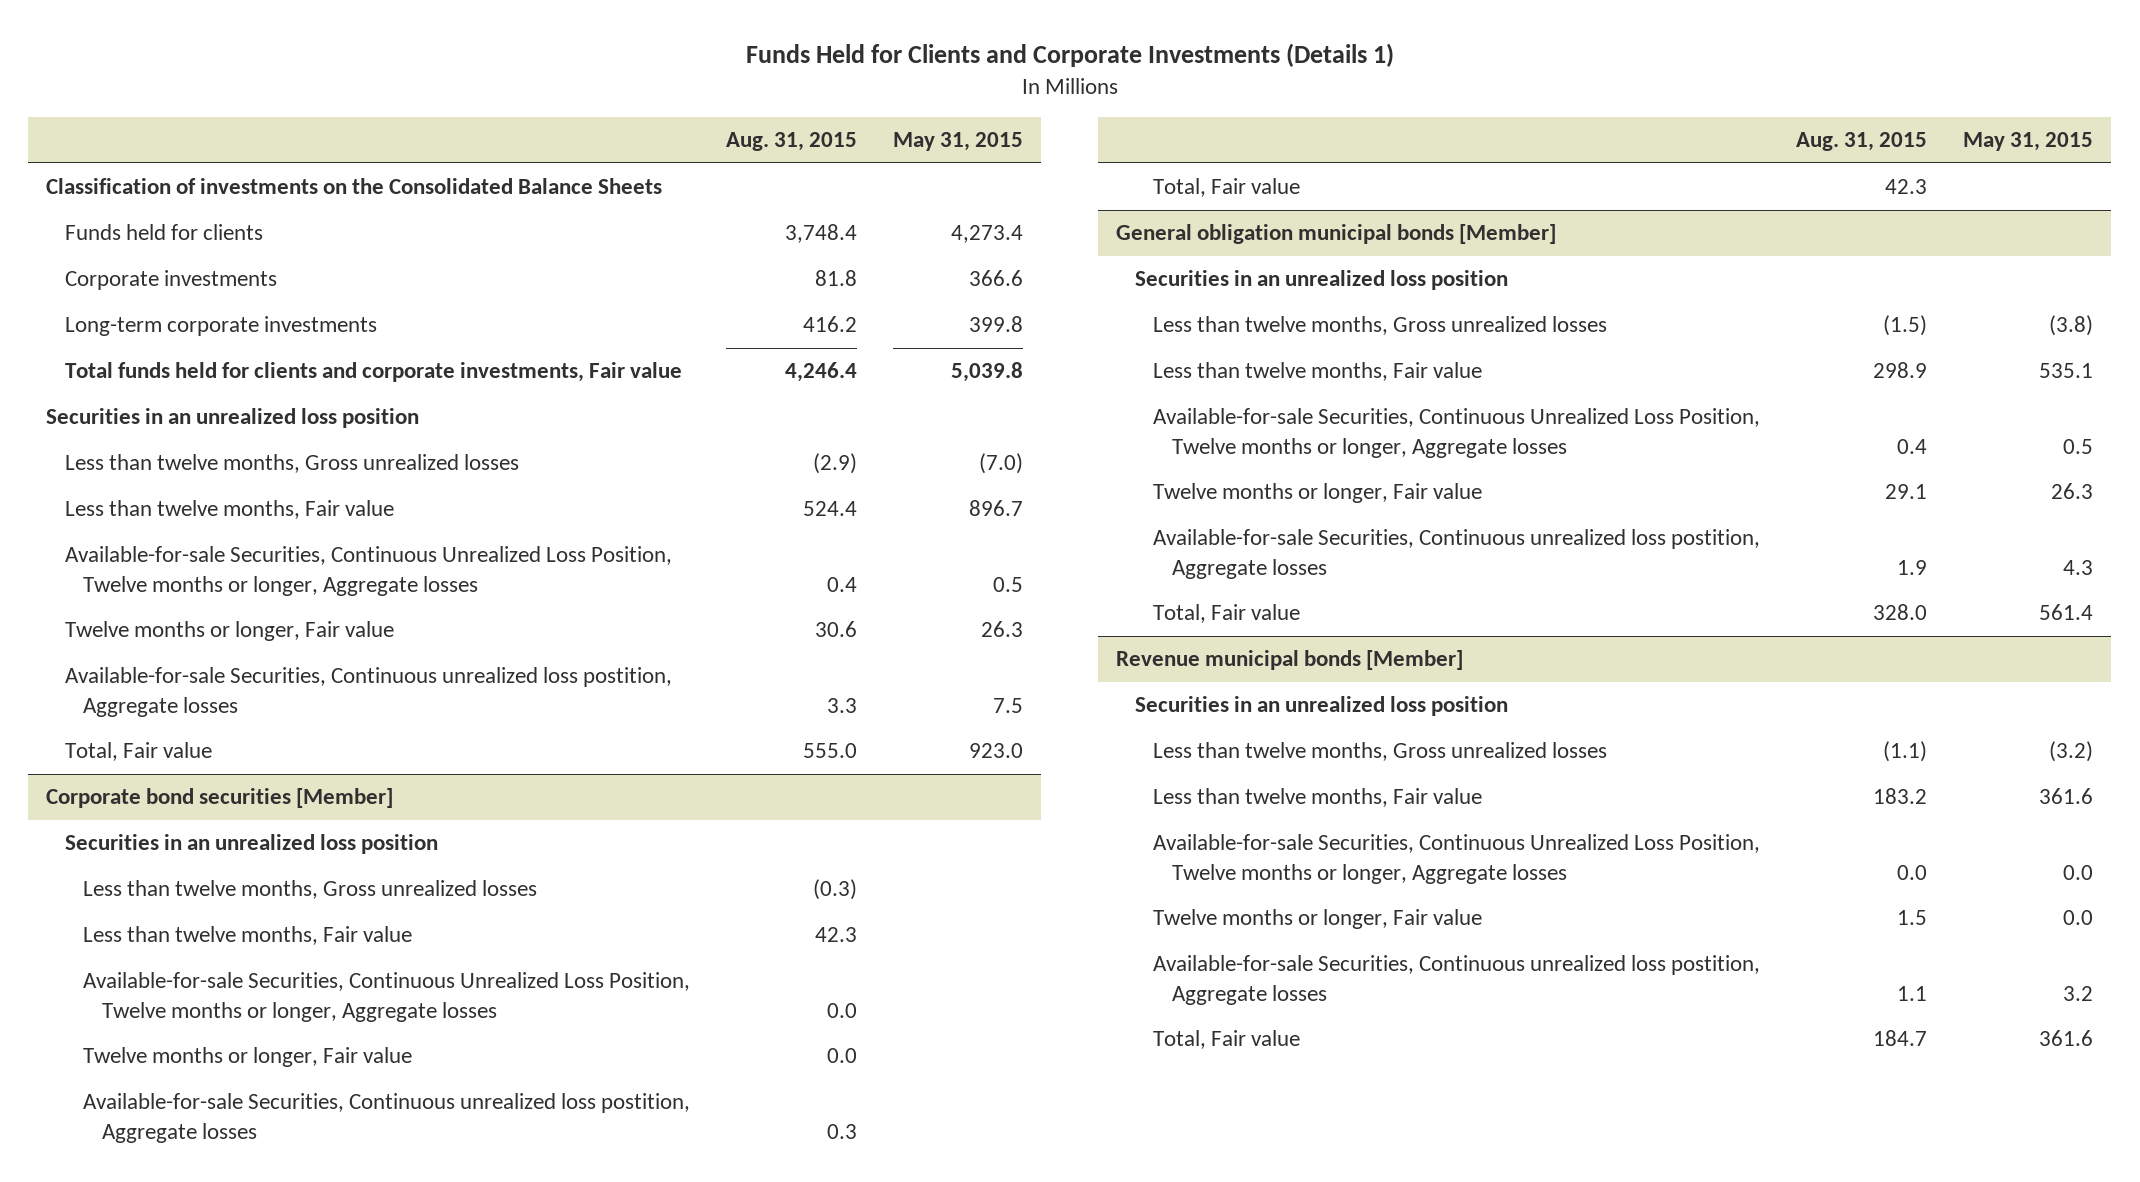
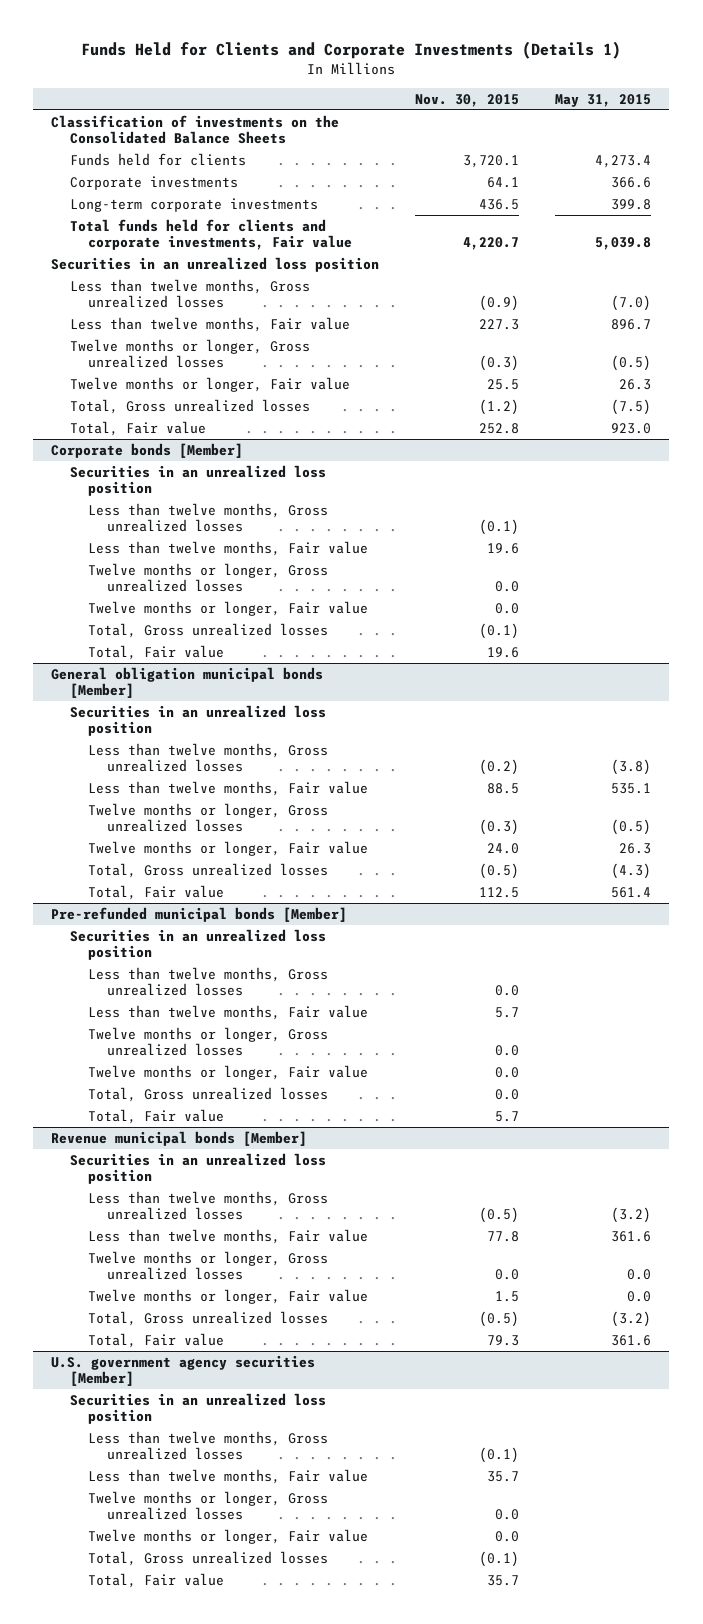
[726,132,858,152] Aug. 31, 2015 -> none
none -> [415,93,520,107] Nov. 30, 2015
[64,546,672,596] Available-for-sale Securities, Continuous Unrealized Loss Position, Twelve months or longer, Aggregate losses -> [69,339,310,369] Twelve months or longer, Gross unrealized losses
[993,576,1024,592] 0.5 -> [611,355,652,372] (0.5)
[64,667,672,717] Available-for-sale Securities, Continuous unrealized loss postition, Aggregate losses -> none
none -> [69,399,310,415] Total, Gross unrealized losses
[46,788,394,809] Corporate bond securities [Member] -> [51,443,244,459] Corporate bonds [Member]
[83,972,691,1022] Available-for-sale Securities, Continuous Unrealized Loss Position, Twelve months or longer, Aggregate losses -> [88,563,329,593] Twelve months or longer, Gross unrealized losses
[83,1093,691,1143] Available-for-sale Securities, Continuous unrealized loss postition, Aggregate losses -> [88,623,329,639] Total, Gross unrealized losses
[1153,408,1761,458] Available-for-sale Securities, Continuous Unrealized Loss Position, Twelve months or longer, Aggregate losses -> [88,803,329,833] Twelve months or longer, Gross unrealized losses
[2063,438,2094,454] 0.5 -> [611,819,652,836] (0.5)
[1153,529,1761,579] Available-for-sale Securities, Continuous unrealized loss postition, Aggregate losses -> none
none -> [88,863,329,879] Total, Gross unrealized losses
none -> [51,907,348,923] Pre-refunded municipal bonds [Member]
none -> [69,929,326,961] Securities in an unrealized loss position
none -> [88,967,329,997] Less than twelve months, Gross unrealized losses
none -> [88,1005,369,1021] Less than twelve months, Fair value
none -> [88,1027,329,1057] Twelve months or longer, Gross unrealized losses
none -> [88,1065,369,1081] Twelve months or longer, Fair value
none -> [88,1087,329,1103] Total, Gross unrealized losses
none -> [88,1109,225,1125] Total, Fair value
[1153,834,1761,884] Available-for-sale Securities, Continuous Unrealized Loss Position, Twelve months or longer, Aggregate losses -> [88,1251,329,1281] Twelve months or longer, Gross unrealized losses
[1153,955,1761,1005] Available-for-sale Securities, Continuous unrealized loss postition, Aggregate losses -> none
none -> [88,1311,329,1327] Total, Gross unrealized losses
none -> [51,1355,316,1387] U.S. government agency securities [Member]
none -> [69,1393,326,1425] Securities in an unrealized loss position
none -> [88,1431,329,1461] Less than twelve months, Gross unrealized losses
none -> [88,1469,369,1485] Less than twelve months, Fair value
none -> [88,1491,329,1521] Twelve months or longer, Gross unrealized losses
none -> [88,1529,369,1545] Twelve months or longer, Fair value
none -> [88,1551,329,1567] Total, Gross unrealized losses
none -> [88,1573,225,1589] Total, Fair value

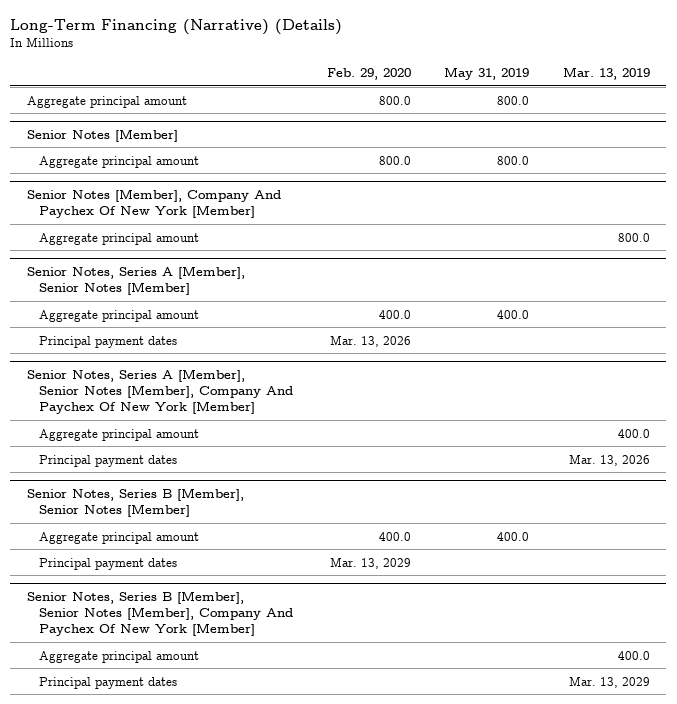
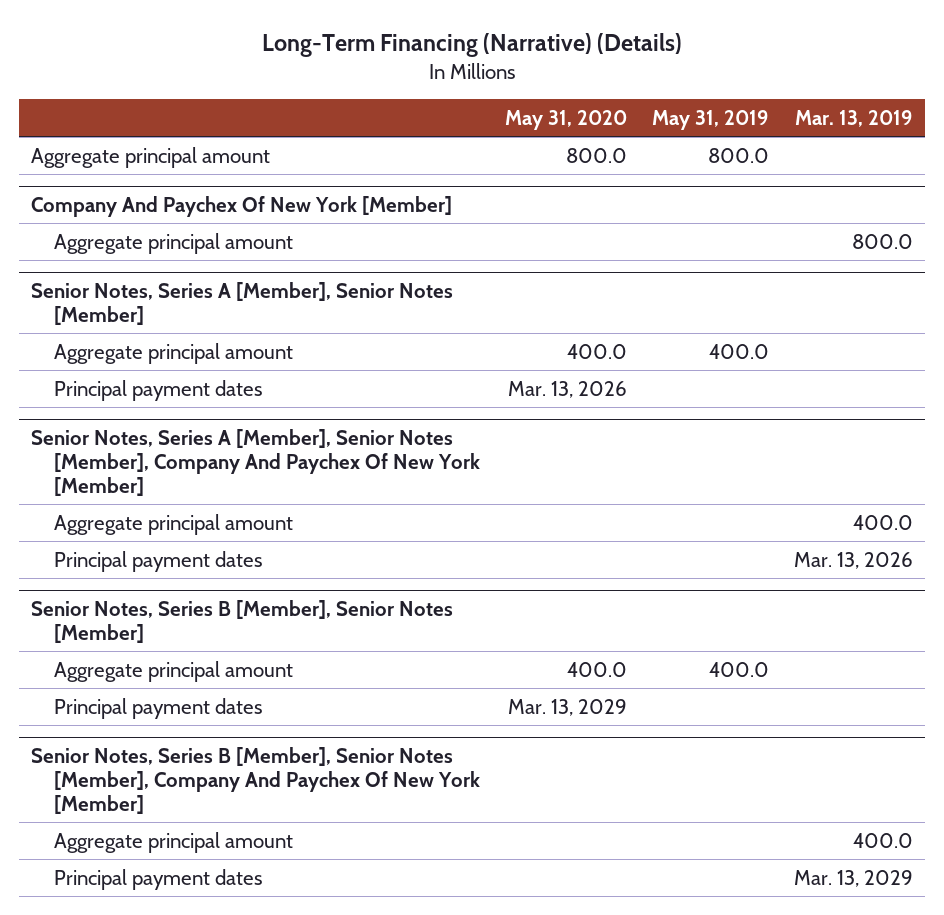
[326,68,411,81] Feb. 29, 2020 -> none
none -> [504,109,627,130] May 31, 2020
[26,128,178,142] Senior Notes [Member] -> none
[39,155,200,168] Aggregate principal amount -> none
[26,188,281,218] Senior Notes [Member], Company And Paychex Of New York [Member] -> [31,195,453,217] Company And Paychex Of New York [Member]

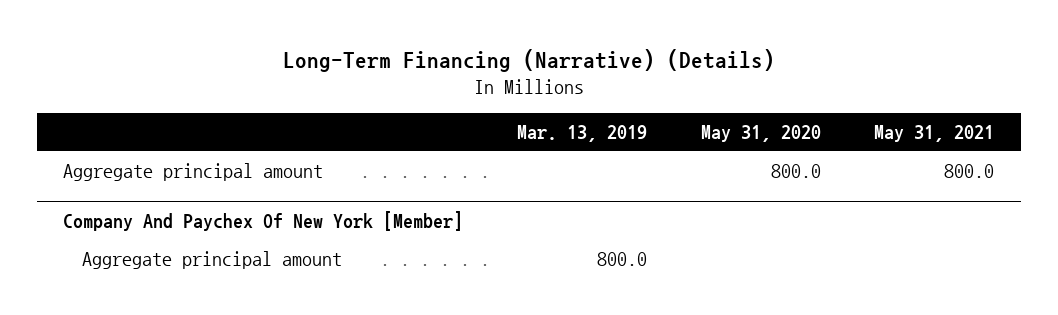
[651,109,769,130] May 31, 2019 -> none
none -> [874,125,995,143] May 31, 2021
[31,281,454,325] Senior Notes, Series A [Member], Senior Notes [Member] -> none
[53,342,293,364] Aggregate principal amount -> none
[53,379,262,401] Principal payment dates -> none
[31,428,480,497] Senior Notes, Series A [Member], Senior Notes [Member], Company And Paychex Of New York [Member] -> none
[53,513,293,535] Aggregate principal amount -> none
[53,550,262,572] Principal payment dates -> none
[31,599,454,643] Senior Notes, Series B [Member], Senior Notes [Member] -> none
[53,660,293,682] Aggregate principal amount -> none
[53,697,262,719] Principal payment dates -> none
[31,746,480,815] Senior Notes, Series B [Member], Senior Notes [Member], Company And Paychex Of New York [Member] -> none
[53,831,293,853] Aggregate principal amount -> none
[53,868,262,890] Principal payment dates -> none

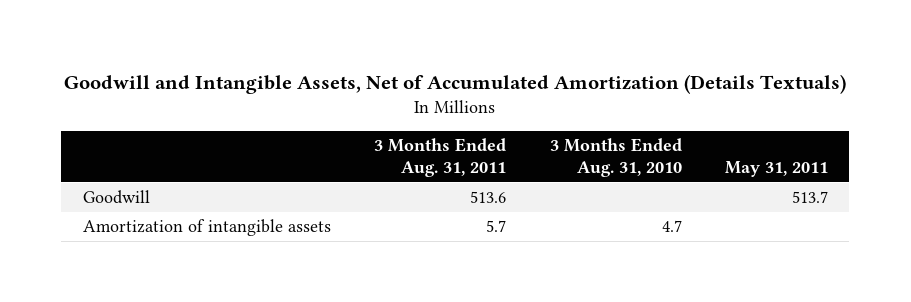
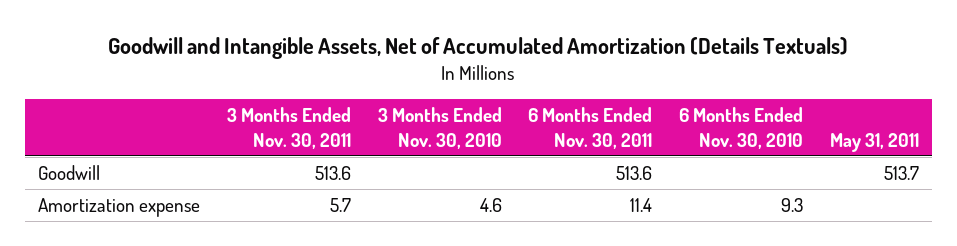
[374,138,507,178] 3 Months Ended Aug. 31, 2011 -> none
[549,138,682,178] 3 Months Ended Aug. 31, 2010 -> none
none -> [226,107,351,149] 3 Months Ended Nov. 30, 2011
none -> [377,107,502,149] 3 Months Ended Nov. 30, 2010
none -> [528,107,653,149] 6 Months Ended Nov. 30, 2011
none -> [679,107,804,149] 6 Months Ended Nov. 30, 2010
[83,219,332,237] Amortization of intangible assets -> [37,197,200,217] Amortization expense

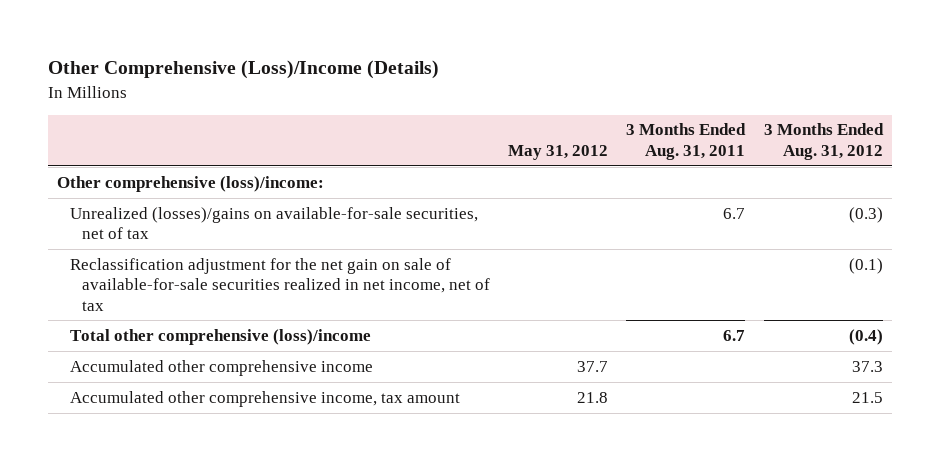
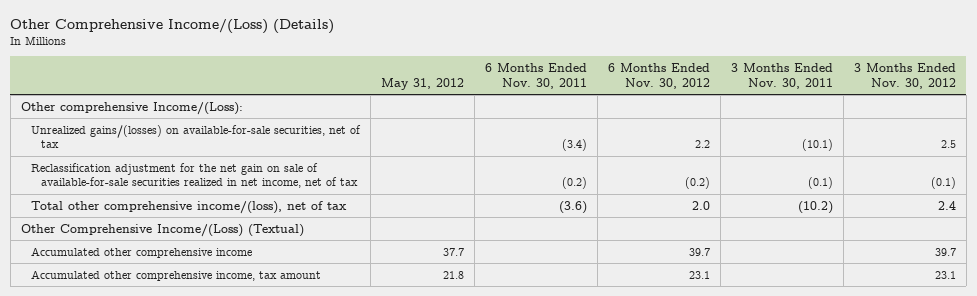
[47,60,439,80] Other Comprehensive (Loss)/Income (Details) -> [10,18,335,34] Other Comprehensive Income/(Loss) (Details)
[626,123,747,160] 3 Months Ended Aug. 31, 2011 -> none
[763,123,884,160] 3 Months Ended Aug. 31, 2012 -> none
none -> [484,62,587,89] 6 Months Ended Nov. 30, 2011
none -> [607,62,710,89] 6 Months Ended Nov. 30, 2012
none -> [730,62,833,89] 3 Months Ended Nov. 30, 2011
none -> [853,62,956,89] 3 Months Ended Nov. 30, 2012
[57,175,325,192] Other comprehensive (loss)/income: -> [20,101,243,115] Other comprehensive Income/(Loss):
[69,206,478,240] Unrealized (losses)/gains on available-for-sale securities, net of tax -> [31,124,362,149] Unrealized gains/(losses) on available-for-sale securities, net of tax
[69,328,371,345] Total other comprehensive (loss)/income -> [31,200,348,214] Total other comprehensive income/(loss), net of tax
none -> [20,223,304,237] Other Comprehensive Income/(Loss) (Textual)

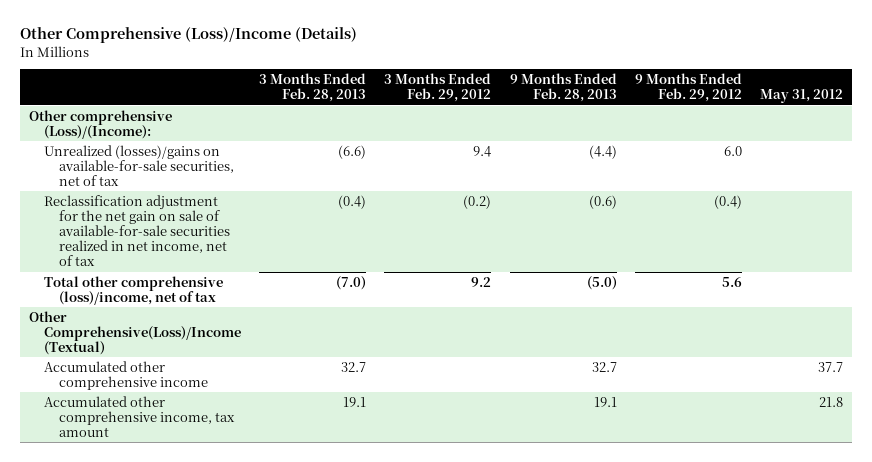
[10,18,335,34] Other Comprehensive Income/(Loss) (Details) -> [19,27,357,44] Other Comprehensive (Loss)/Income (Details)
[484,62,587,89] 6 Months Ended Nov. 30, 2011 -> none
[607,62,710,89] 6 Months Ended Nov. 30, 2012 -> none
[730,62,833,89] 3 Months Ended Nov. 30, 2011 -> none
[853,62,956,89] 3 Months Ended Nov. 30, 2012 -> none
none -> [259,73,367,103] 3 Months Ended Feb. 28, 2013
none -> [384,73,492,103] 3 Months Ended Feb. 29, 2012
none -> [509,73,617,103] 9 Months Ended Feb. 28, 2013
none -> [634,73,742,103] 9 Months Ended Feb. 29, 2012
[20,101,243,115] Other comprehensive Income/(Loss): -> [28,109,172,139] Other comprehensive (Loss)/(Income):
[31,124,362,149] Unrealized gains/(losses) on available-for-sale securities, net of tax -> [44,144,235,186] Unrealized (losses)/gains on available-for-sale securities, net of tax
[31,200,348,214] Total other comprehensive income/(loss), net of tax -> [44,275,224,305] Total other comprehensive (loss)/income, net of tax
[20,223,304,237] Other Comprehensive Income/(Loss) (Textual) -> [28,310,242,355] Other Comprehensive(Loss)/Income (Textual)

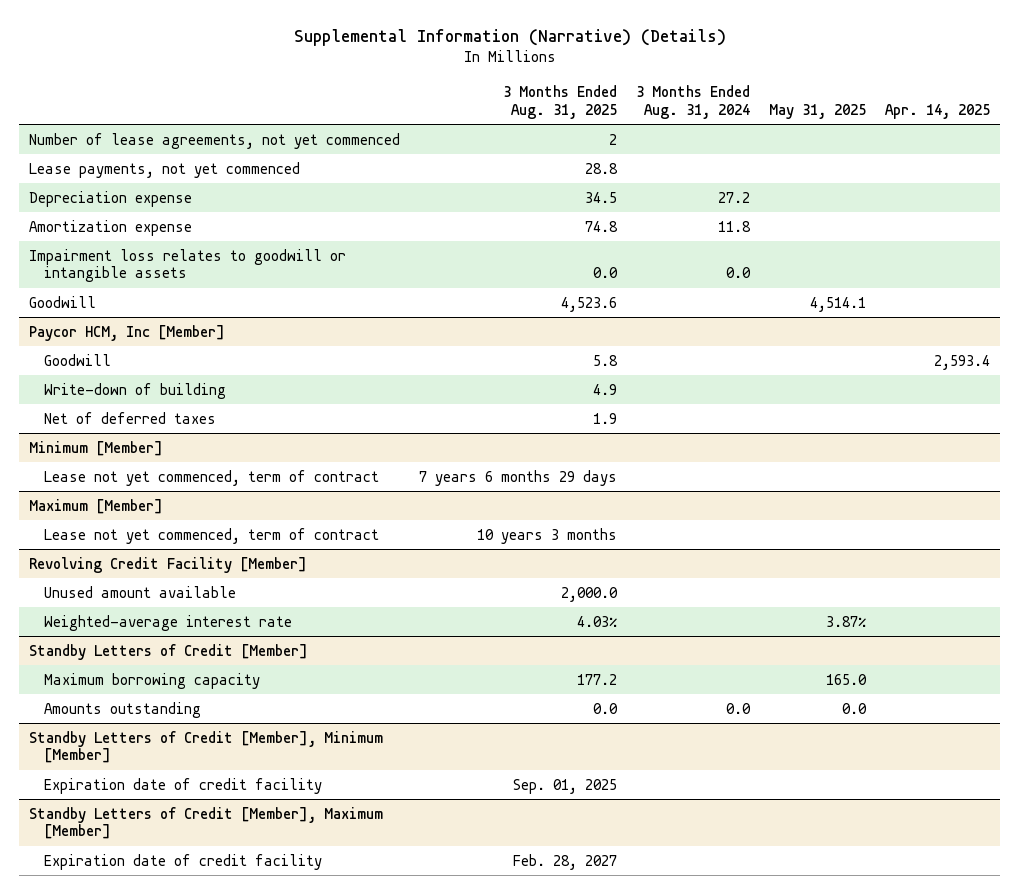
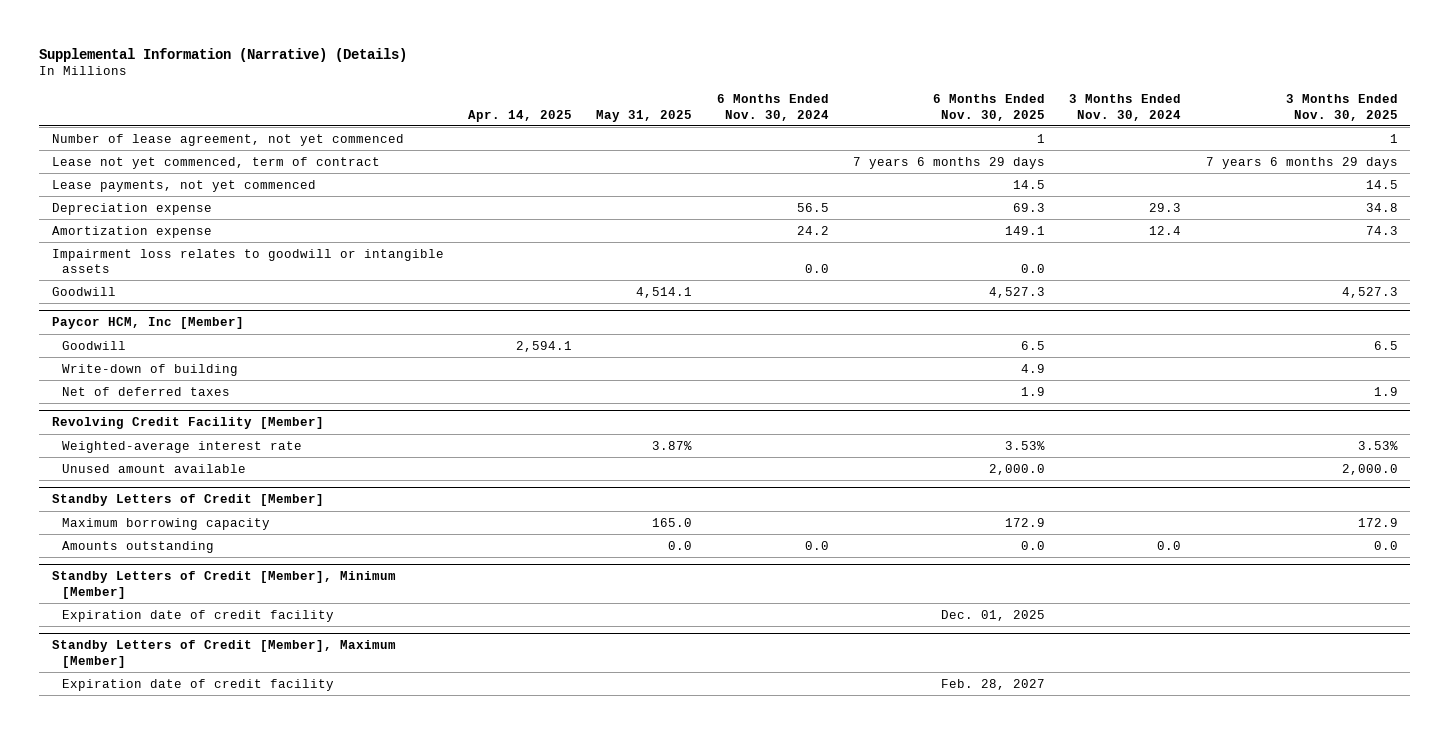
[502,85,617,119] 3 Months Ended Aug. 31, 2025 -> none
[636,85,751,119] 3 Months Ended Aug. 31, 2024 -> none
none -> [716,94,829,121] 6 Months Ended Nov. 30, 2024
none -> [933,94,1046,121] 6 Months Ended Nov. 30, 2025
none -> [1069,94,1182,121] 3 Months Ended Nov. 30, 2024
none -> [1285,94,1398,121] 3 Months Ended Nov. 30, 2025
[28,132,400,149] Number of lease agreements, not yet commenced -> [51,133,404,146] Number of lease agreement, not yet commenced
none -> [51,156,380,169] Lease not yet commenced, term of contract
[934,354,991,370] 2,593.4 -> [516,340,573,352] 2,594.1
[28,440,163,456] Minimum [Member] -> none
[43,469,379,486] Lease not yet commenced, term of contract -> none
[28,498,163,514] Maximum [Member] -> none
[43,527,379,544] Lease not yet commenced, term of contract -> none
[43,585,236,598] Unused amount available -> [62,463,247,473] Unused amount available

